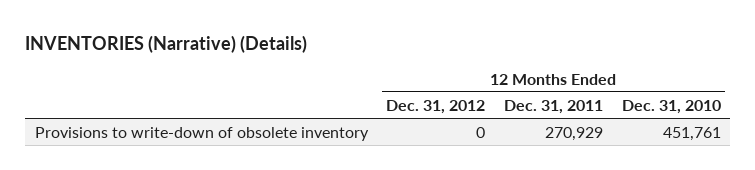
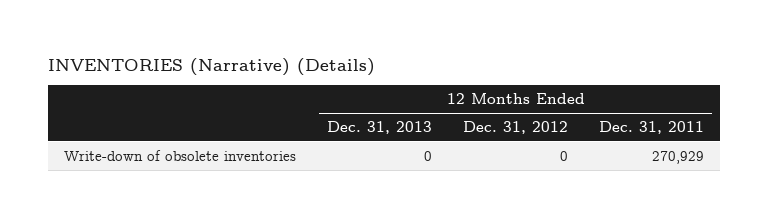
[621,99,721,114] Dec. 31, 2010 -> none
none -> [326,120,432,134] Dec. 31, 2013
[34,126,369,141] Provisions to write-down of obsolete inventory -> [63,149,296,161] Write-down of obsolete inventories

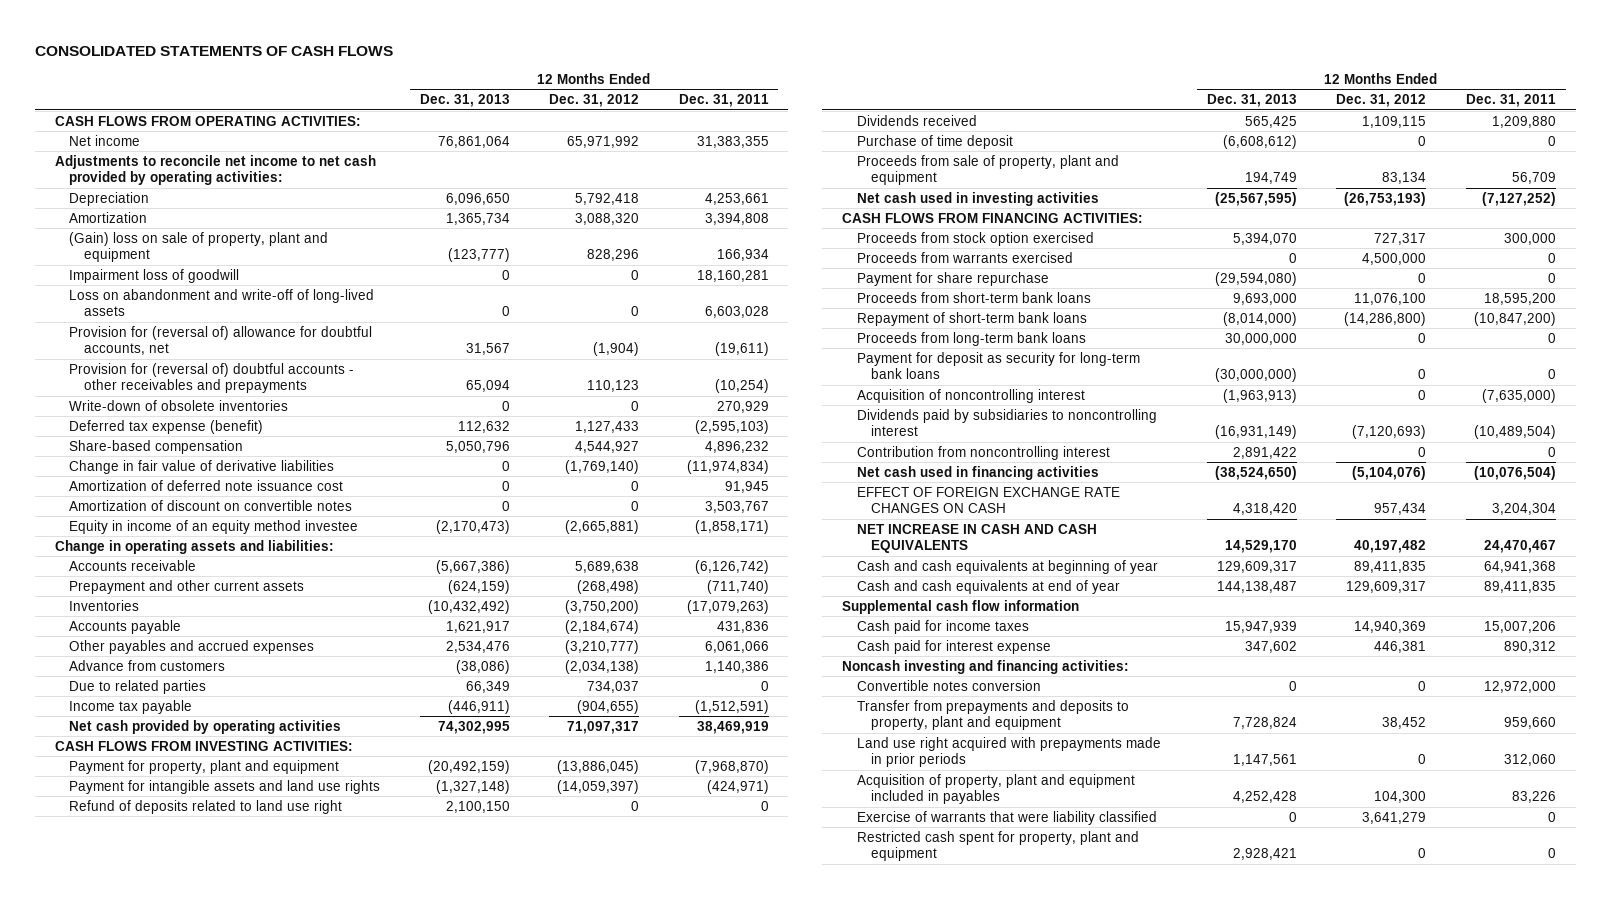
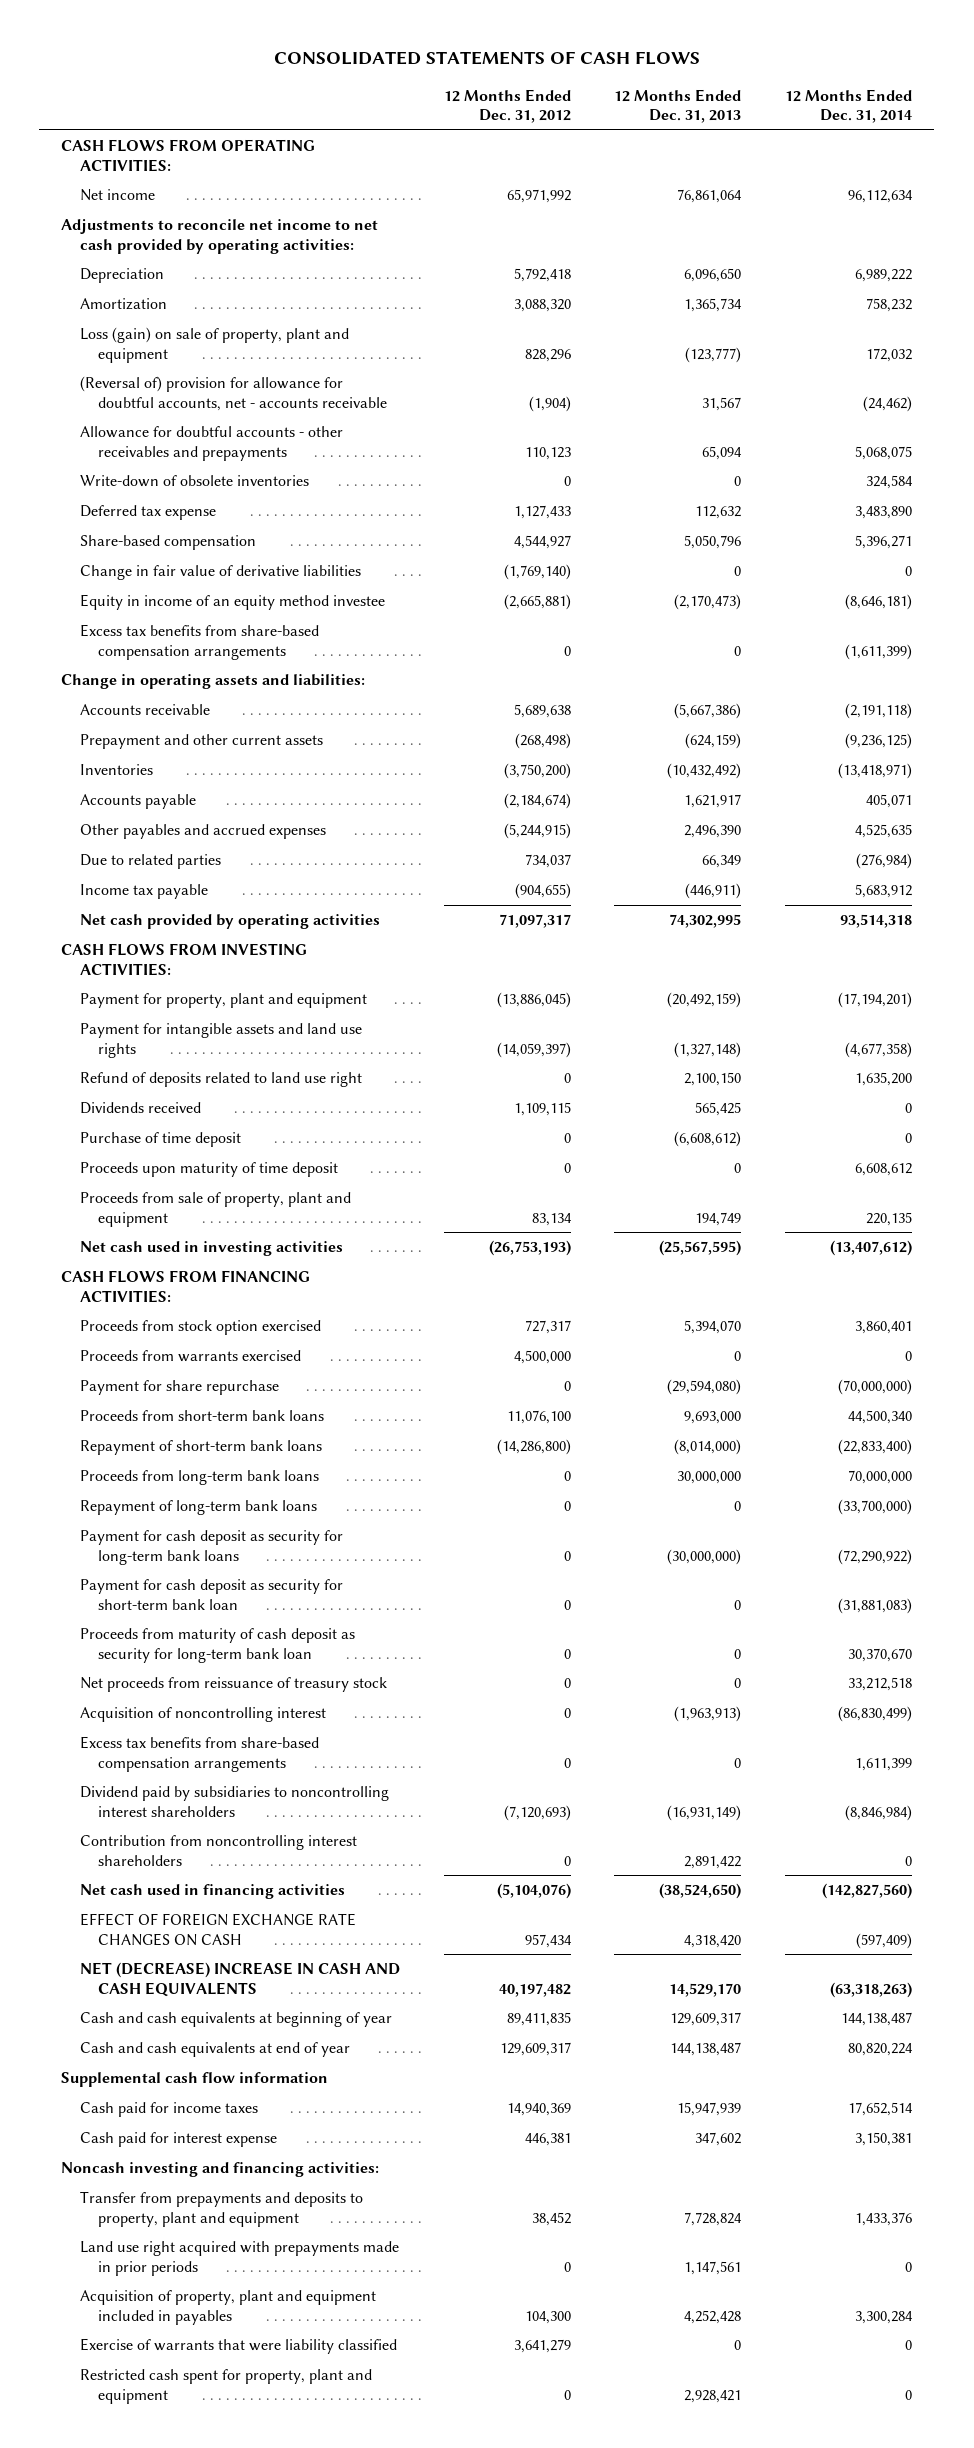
[678,94,769,108] Dec. 31, 2011 -> none
none -> [785,88,913,124] 12 Months Ended Dec. 31, 2014
[69,268,240,283] Impairment loss of goodwill -> none
[69,288,375,317] Loss on abandonment and write-off of long-lived assets -> none
[69,231,329,263] (Gain) loss on sale of property, plant and equipment -> [79,327,349,363] Loss (gain) on sale of property, plant and equipment
[69,325,373,356] Provision for (reversal of) allowance for doubtful accounts, net -> [79,376,388,411] (Reversal of) provision for allowance for doubtful accounts, net - accounts receivable
[69,362,355,394] Provision for (reversal of) doubtful accounts - other receivables and prepayments -> [79,426,343,461] Allowance for doubtful accounts - other receivables and prepayments
[69,419,264,434] Deferred tax expense (benefit) -> [79,505,216,521] Deferred tax expense
[69,479,344,491] Amortization of deferred note issuance cost -> none
[69,499,353,511] Amortization of discount on convertible notes -> none
none -> [79,624,319,660] Excess tax benefits from share-based compensation arrangements
[69,659,226,671] Advance from customers -> none
[445,640,510,653] 2,534,476 -> [684,825,742,839] 2,496,390
[565,639,640,654] (3,210,777) -> [503,823,571,840] (5,244,915)
none -> [79,1162,338,1178] Proceeds upon maturity of time deposit
none -> [79,1500,317,1516] Repayment of long-term bank loans
[856,351,1140,380] Payment for deposit as security for long-term bank loans -> [79,1530,343,1565] Payment for cash deposit as security for long-term bank loans
none -> [79,1579,343,1610] Payment for cash deposit as security for short-term bank loan
none -> [79,1628,355,1663] Proceeds from maturity of cash deposit as security for long-term bank loan
none -> [79,1677,387,1693] Net proceeds from reissuance of treasury stock
none -> [79,1736,319,1772] Excess tax benefits from share-based compensation arrangements
[856,408,1157,437] Dividends paid by subsidiaries to noncontrolling interest -> [79,1786,389,1817] Dividend paid by subsidiaries to noncontrolling interest shareholders
[856,445,1110,460] Contribution from noncontrolling interest -> [79,1835,357,1866] Contribution from noncontrolling interest shareholders
[856,523,1097,554] NET INCREASE IN CASH AND CASH EQUIVALENTS -> [79,1962,400,1997] NET (DECREASE) INCREASE IN CASH AND CASH EQUIVALENTS
[856,679,1041,691] Convertible notes conversion -> none

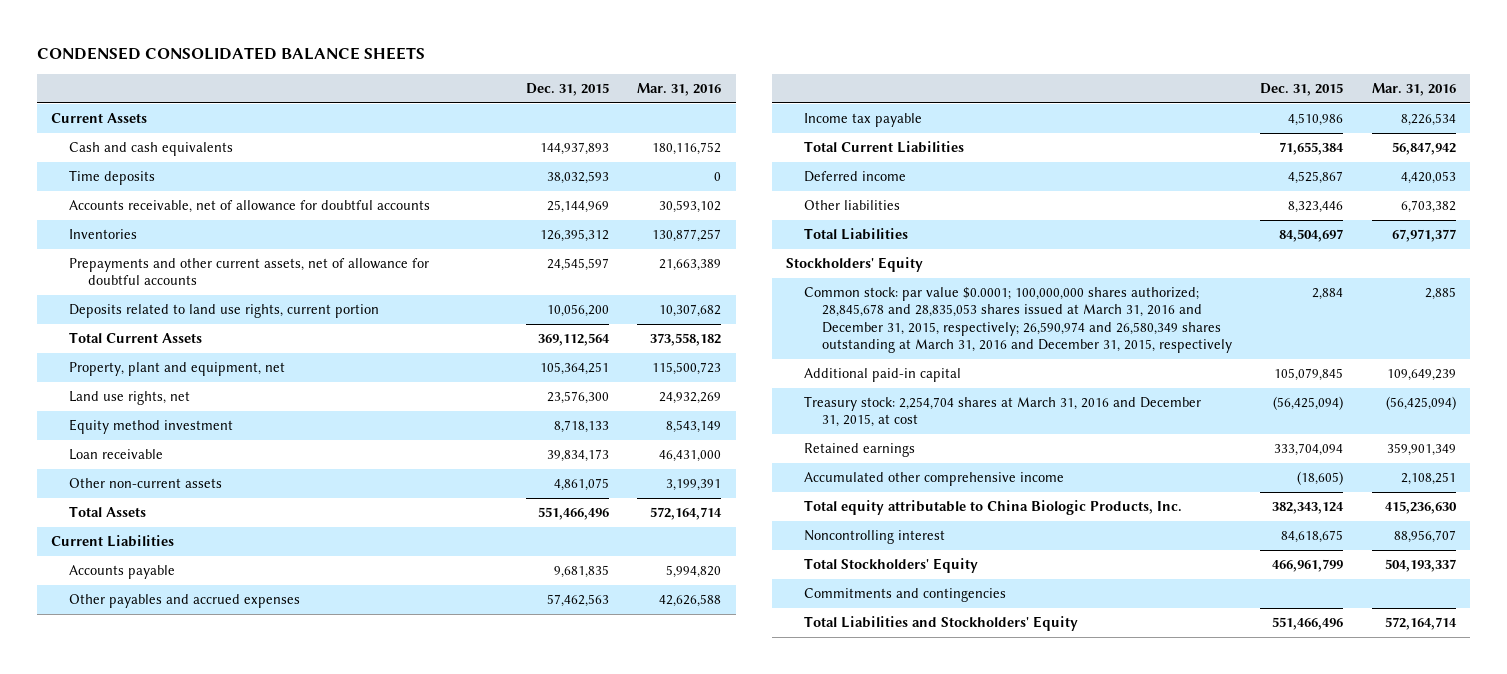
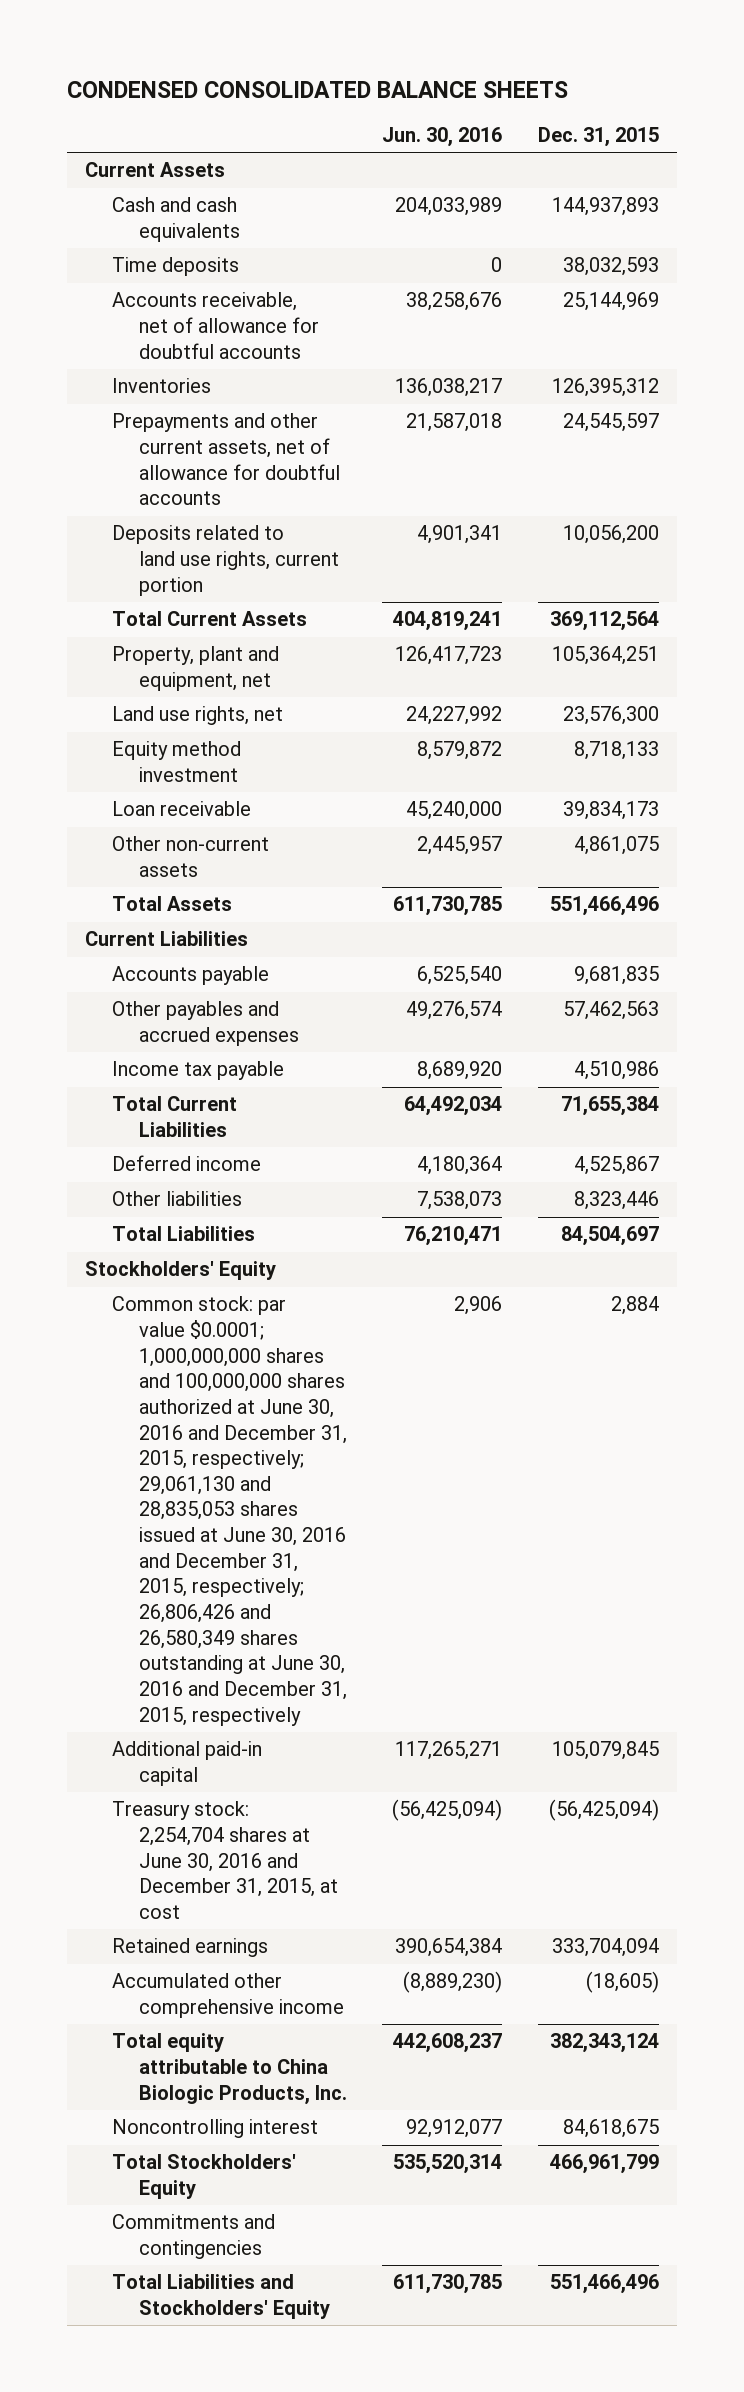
[637,82,722,96] Mar. 31, 2016 -> none
none -> [382,126,503,147] Jun. 30, 2016
[803,287,1233,354] Common stock: par value $0.0001; 100,000,000 shares authorized; 28,845,678 and 28,835,053 shares issued at March 31, 2016 and December 31, 2015, respectively; 26,590,974 and 26,580,349 shares outstanding at March 31, 2016 and December 31, 2015, respectively -> [111,1296,347,1726] Common stock: par value $0.0001; 1,000,000,000 shares and 100,000,000 shares authorized at June 30, 2016 and December 31, 2015, respectively; 29,061,130 and 28,835,053 shares issued at June 30, 2016 and December 31, 2015, respectively; 26,806,426 and 26,580,349 shares outstanding at June 30, 2016 and December 31, 2015, respectively
[803,396,1201,428] Treasury stock: 2,254,704 shares at March 31, 2016 and December 31, 2015, at cost -> [111,1801,338,1919] Treasury stock: 2,254,704 shares at June 30, 2016 and December 31, 2015, at cost

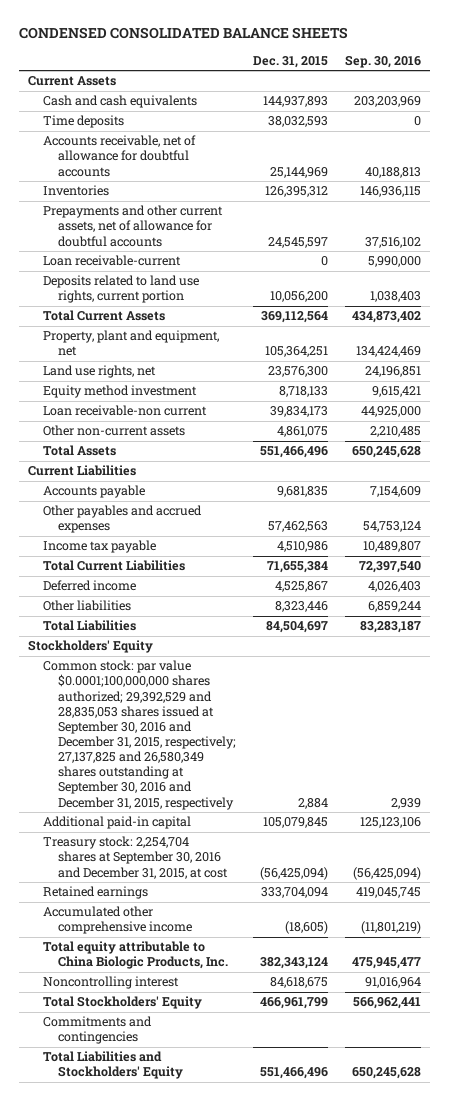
[382,126,503,147] Jun. 30, 2016 -> none
none -> [345,54,422,68] Sep. 30, 2016
none -> [42,255,181,267] Loan receivable-current
[111,801,251,817] Loan receivable -> [42,405,207,417] Loan receivable-non current
[111,1296,347,1726] Common stock: par value $0.0001; 1,000,000,000 shares and 100,000,000 shares authorized at June 30, 2016 and December 31, 2015, respectively; 29,061,130 and 28,835,053 shares issued at June 30, 2016 and December 31, 2015, respectively; 26,806,426 and 26,580,349 shares outstanding at June 30, 2016 and December 31, 2015, respectively -> [42,660,237,810] Common stock: par value $0.0001;100,000,000 shares authorized; 29,392,529 and 28,835,053 shares issued at September 30, 2016 and December 31, 2015, respectively; 27,137,825 and 26,580,349 shares outstanding at September 30, 2016 and December 31, 2015, respectively
[111,1801,338,1919] Treasury stock: 2,254,704 shares at June 30, 2016 and December 31, 2015, at cost -> [42,836,229,879] Treasury stock: 2,254,704 shares at September 30, 2016 and December 31, 2015, at cost

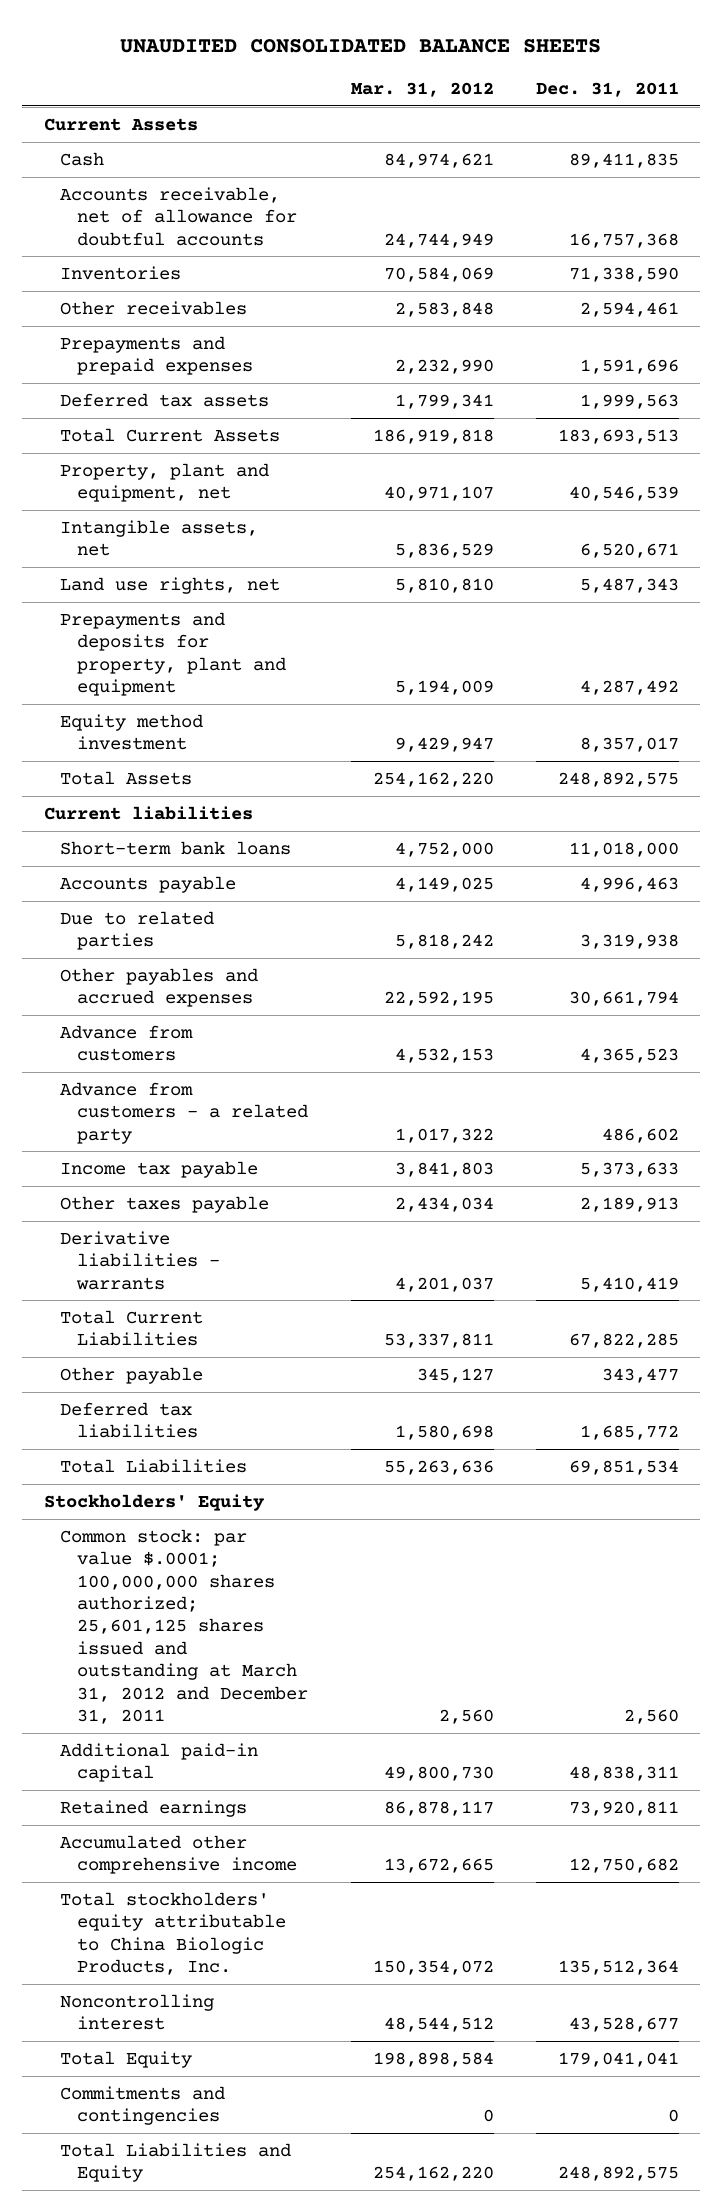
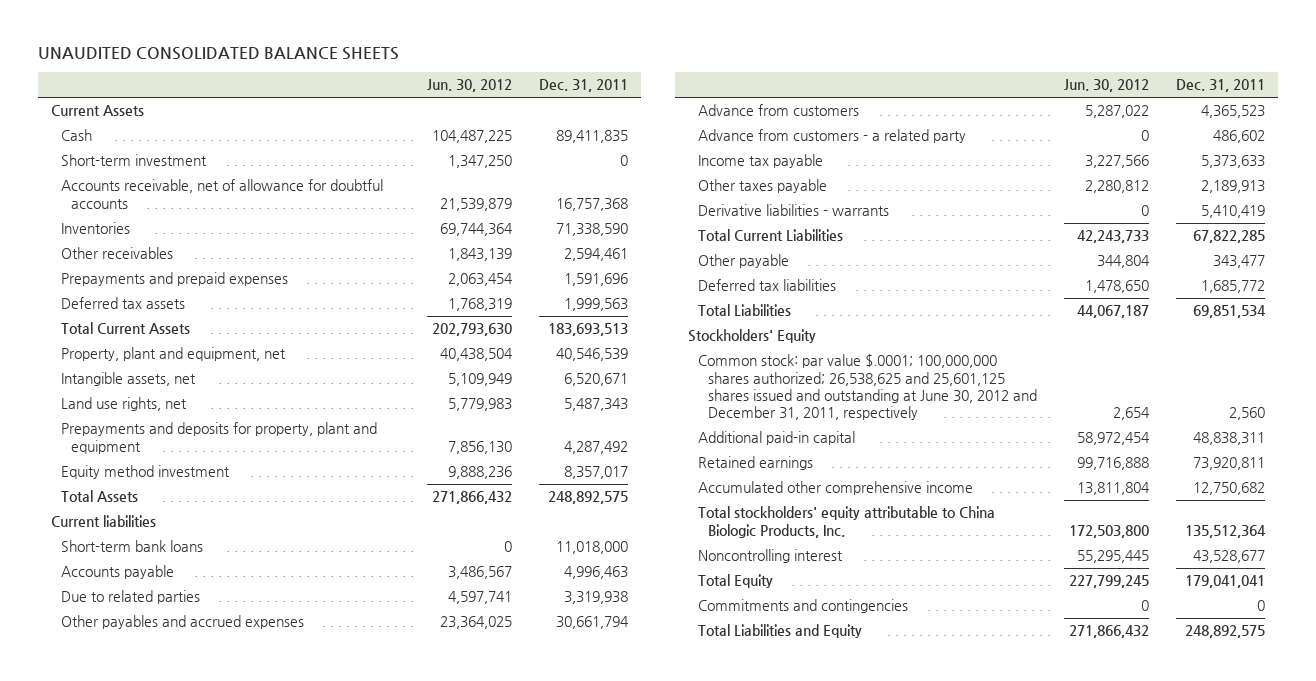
[350,82,494,98] Mar. 31, 2012 -> none
none -> [427,79,513,93] Jun. 30, 2012
none -> [61,154,208,167] Short-term investment
[60,1528,309,1725] Common stock: par value $.0001; 100,000,000 shares authorized; 25,601,125 shares issued and outstanding at March 31, 2012 and December 31, 2011 -> [698,354,1038,420] Common stock: par value $.0001; 100,000,000 shares authorized; 26,538,625 and 25,601,125 shares issued and outstanding at June 30, 2012 and December 31, 2011, respectively

